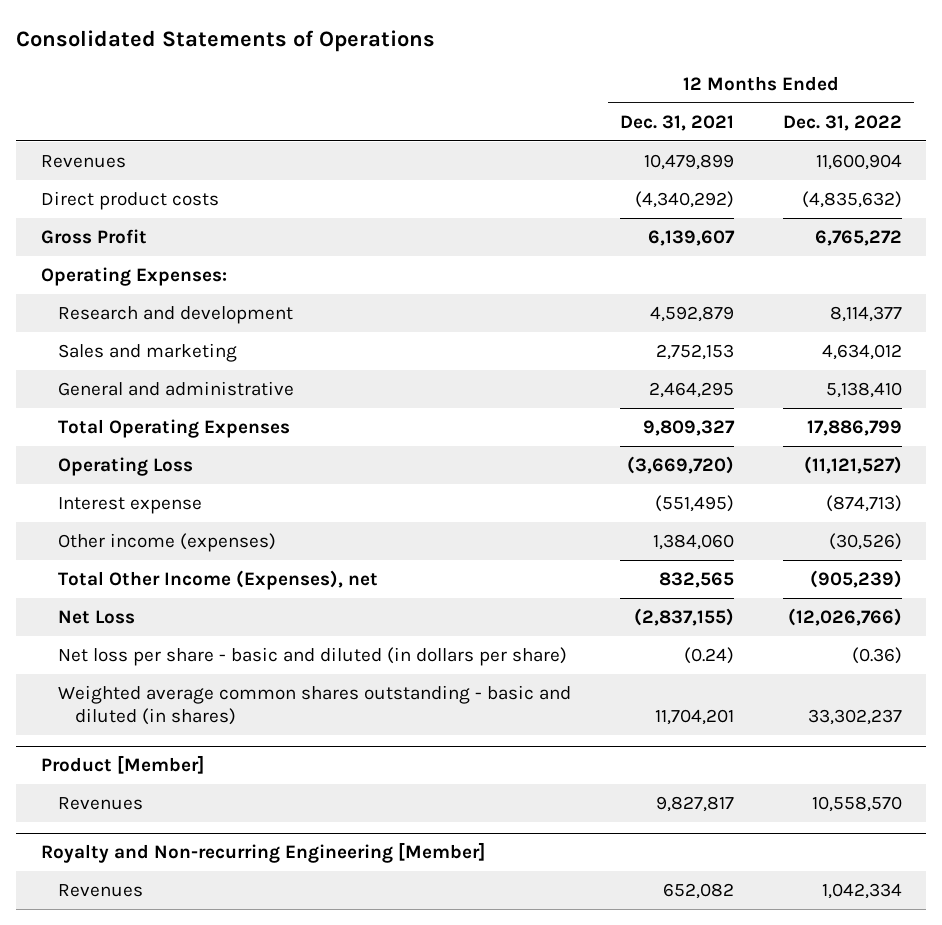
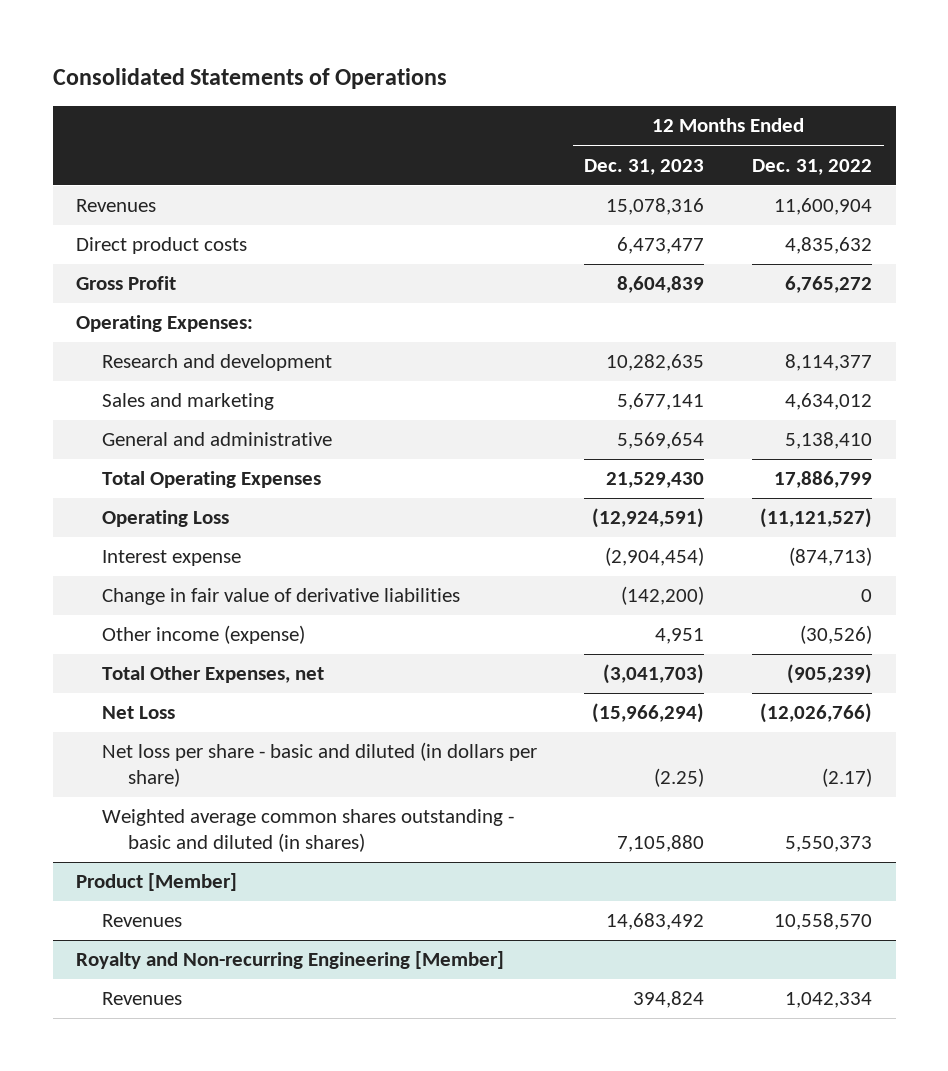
[619,114,734,131] Dec. 31, 2021 -> none
none -> [584,158,705,175] Dec. 31, 2023
[801,190,902,208] (4,835,632) -> [784,237,872,255] 4,835,632
none -> [101,588,460,606] Change in fair value of derivative liabilities
[57,532,276,552] Other income (expenses) -> [101,625,305,645] Other income (expense)
[57,569,378,590] Total Other Income (Expenses), net -> [101,666,324,684] Total Other Expenses, net
[851,646,902,664] (0.36) -> [821,768,872,788] (2.17)
[807,709,902,726] 33,302,237 -> [784,836,872,853] 5,550,373

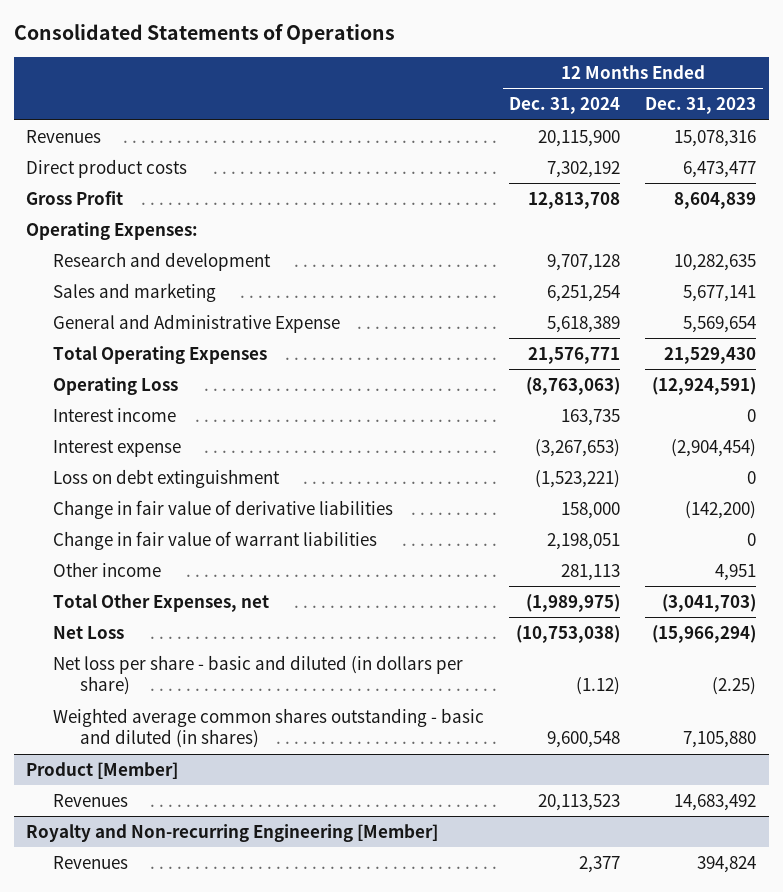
[751,158,872,175] Dec. 31, 2022 -> none
none -> [509,97,621,115] Dec. 31, 2024
[101,432,332,447] General and administrative -> [53,313,341,333] General and Administrative Expense
none -> [53,407,177,422] Interest income
none -> [53,468,281,488] Loss on debt extinguishment
none -> [53,530,378,550] Change in fair value of warrant liabilities
[101,625,305,645] Other income (expense) -> [53,561,162,577] Other income

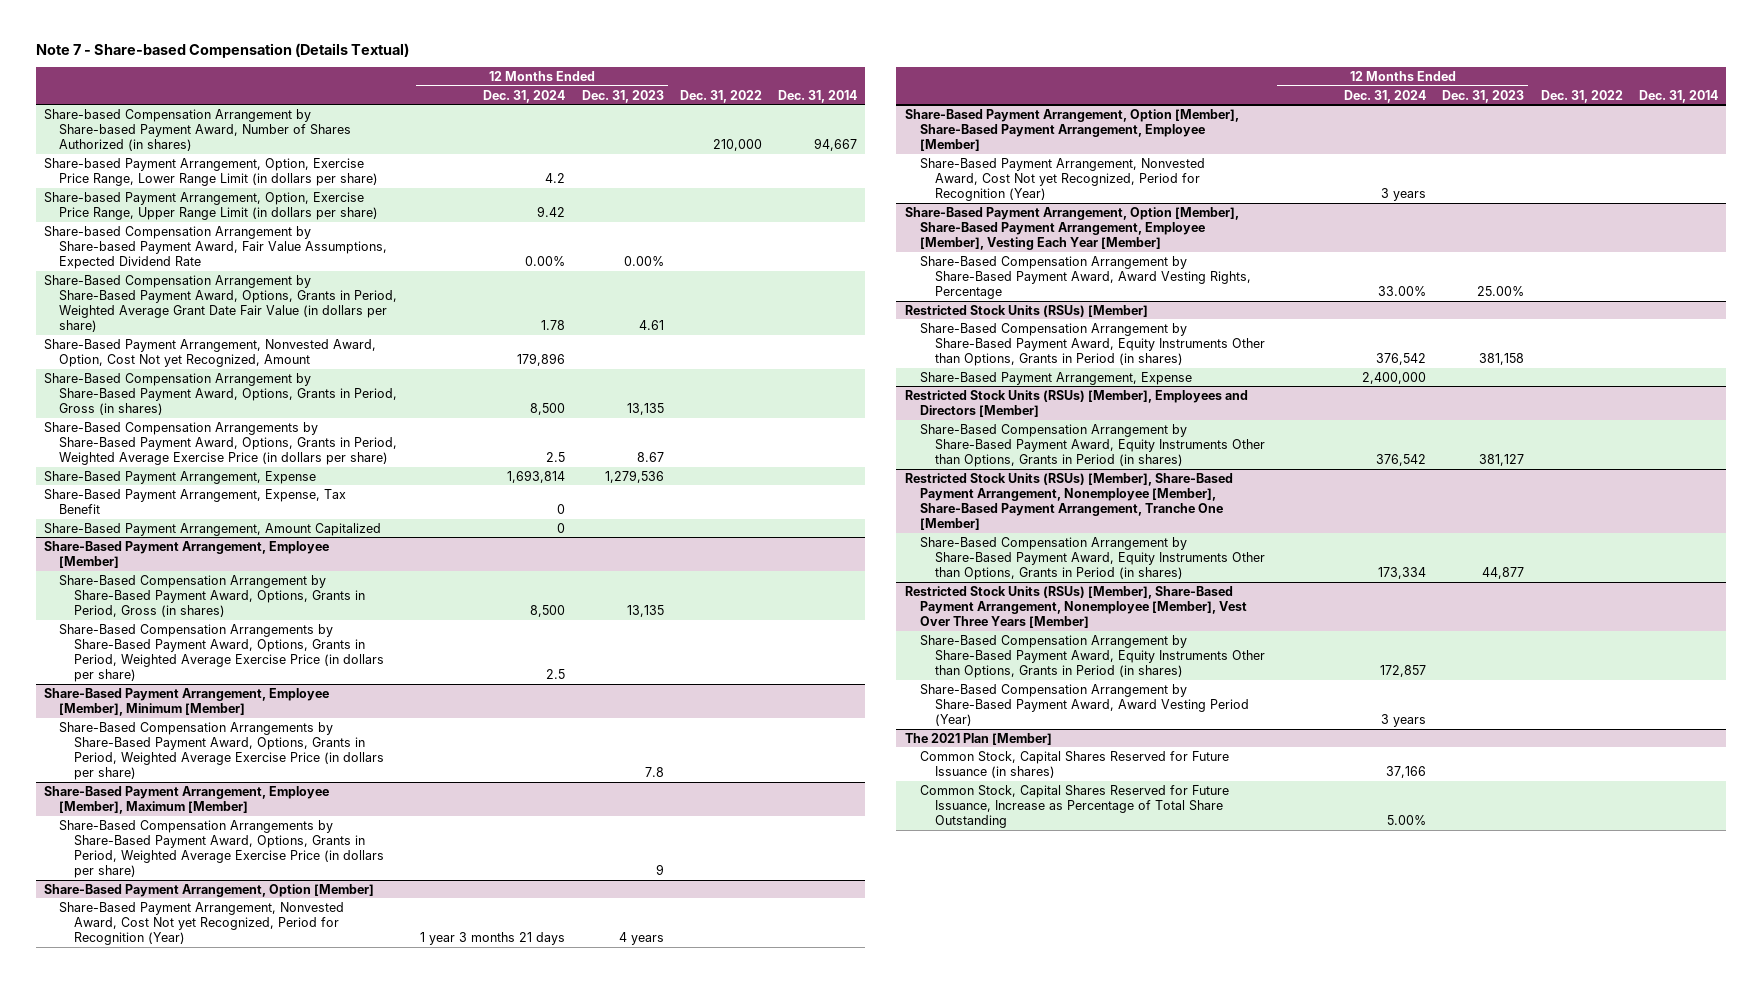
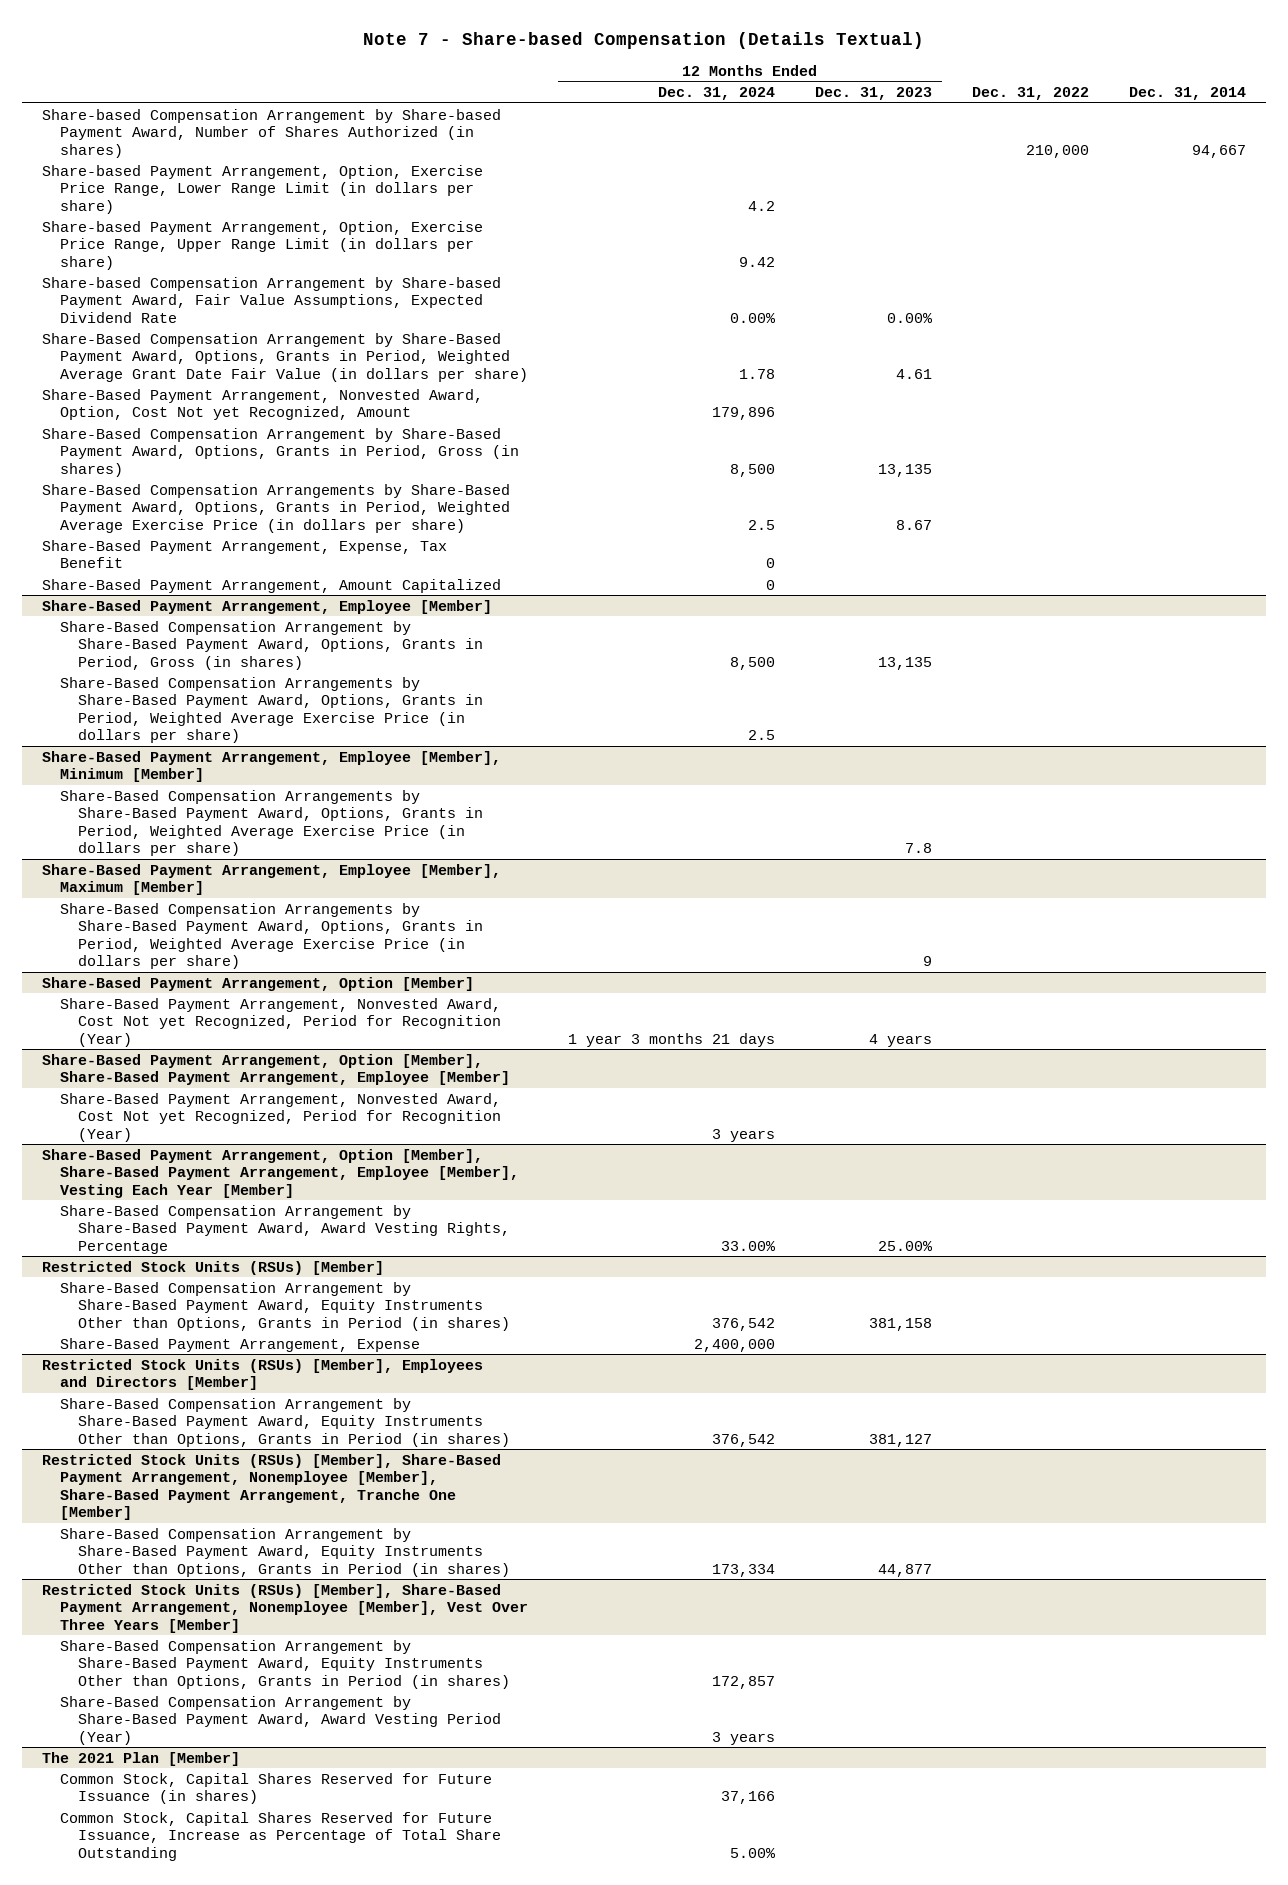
[43,470,316,484] Share-Based Payment Arrangement, Expense -> none

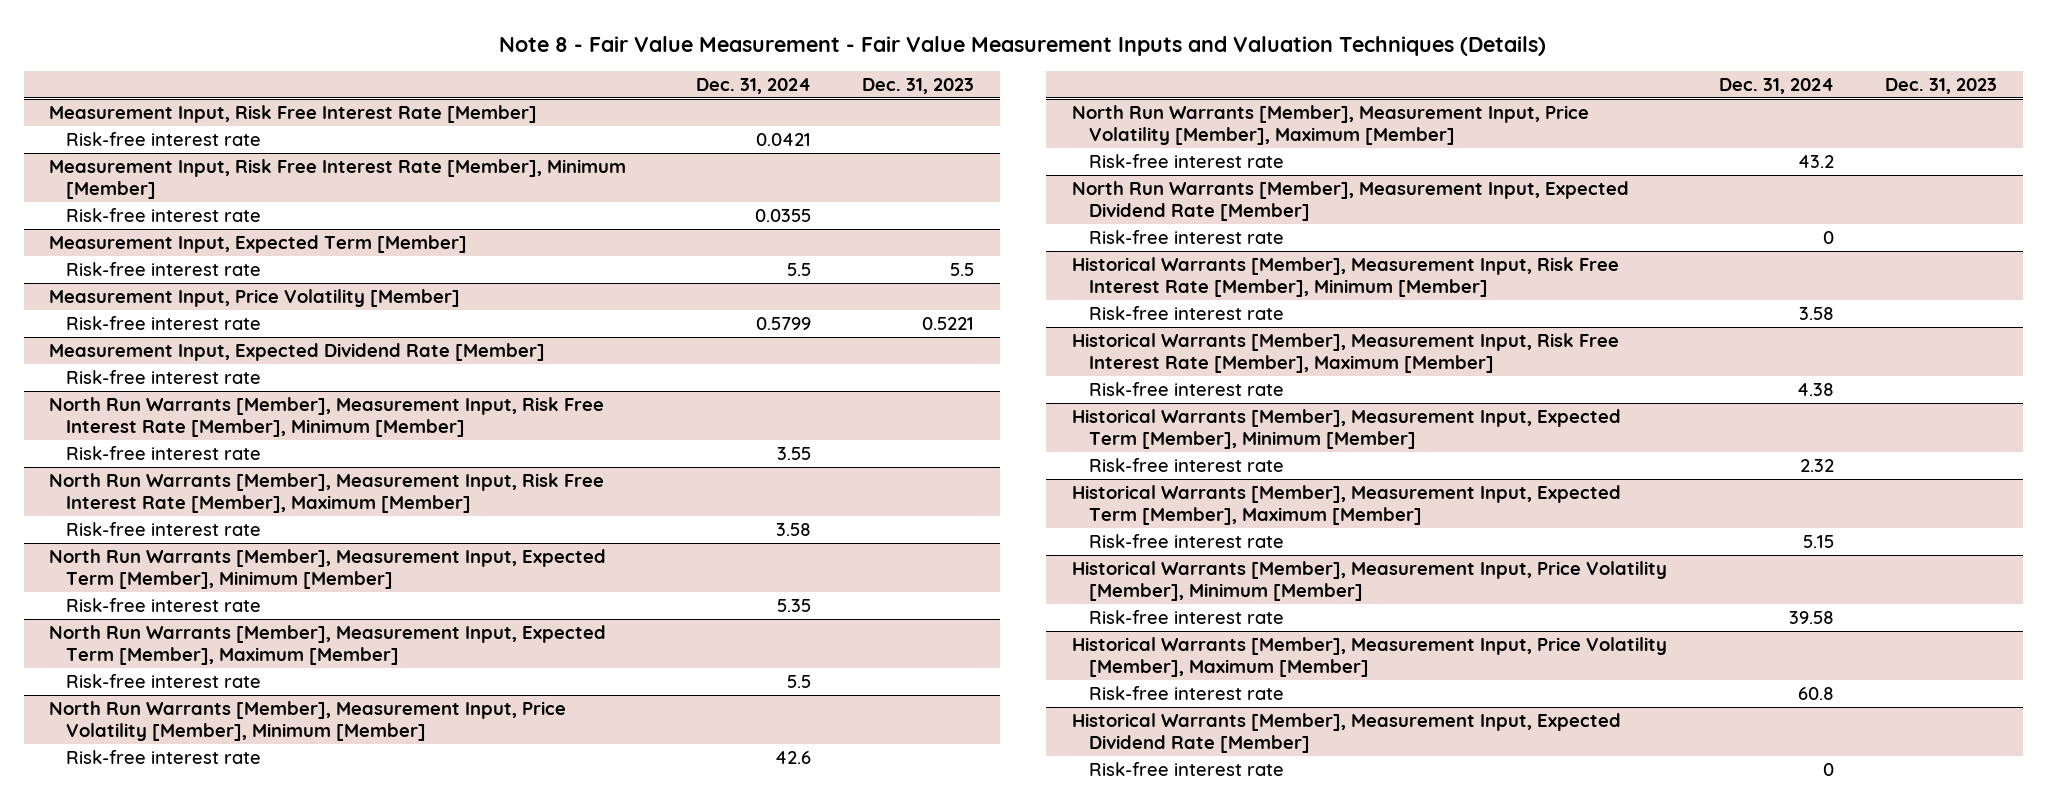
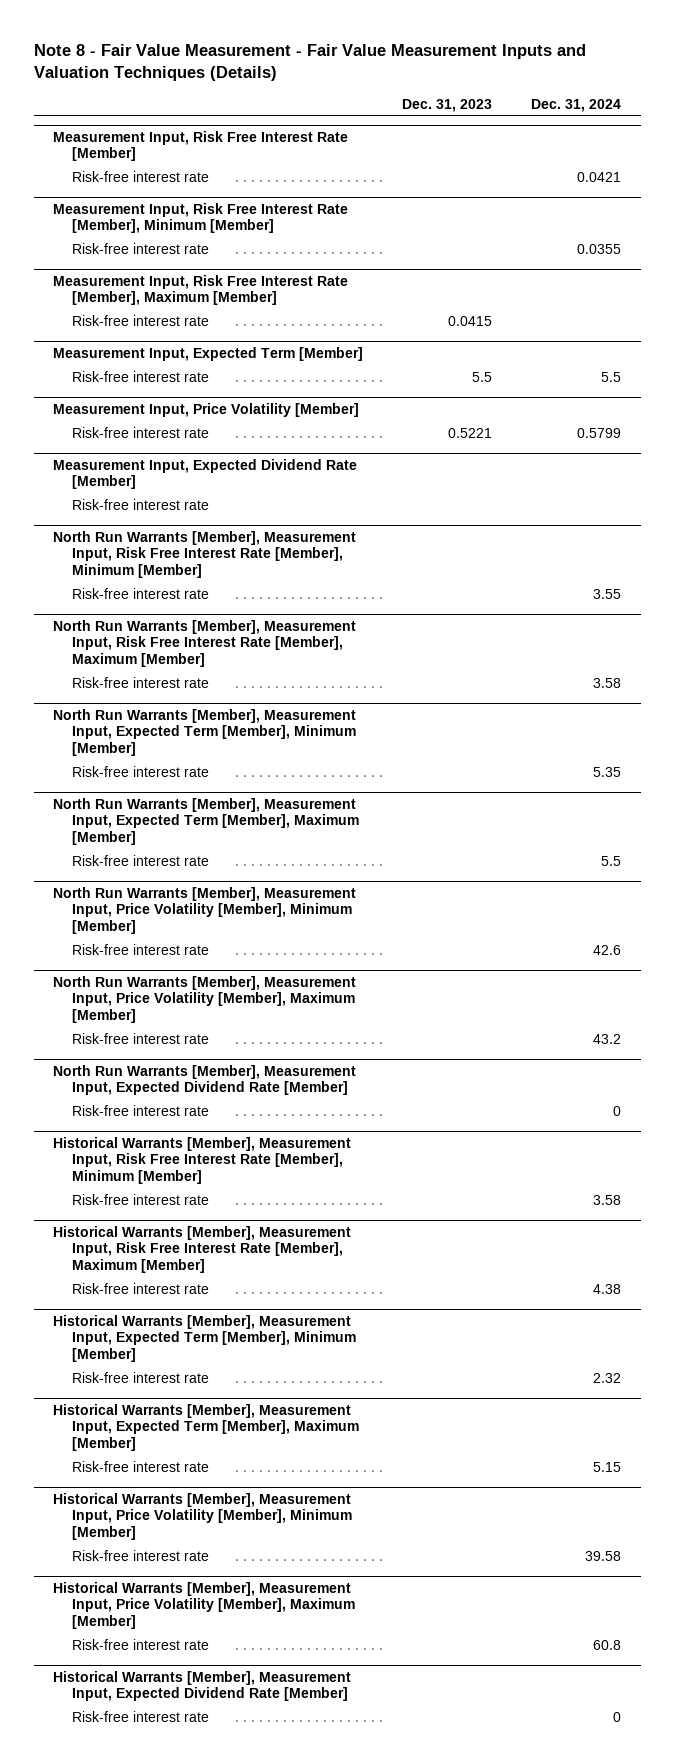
none -> [53,274,349,306] Measurement Input, Risk Free Interest Rate [Member], Maximum [Member]
none -> [71,314,209,326] Risk-free interest rate

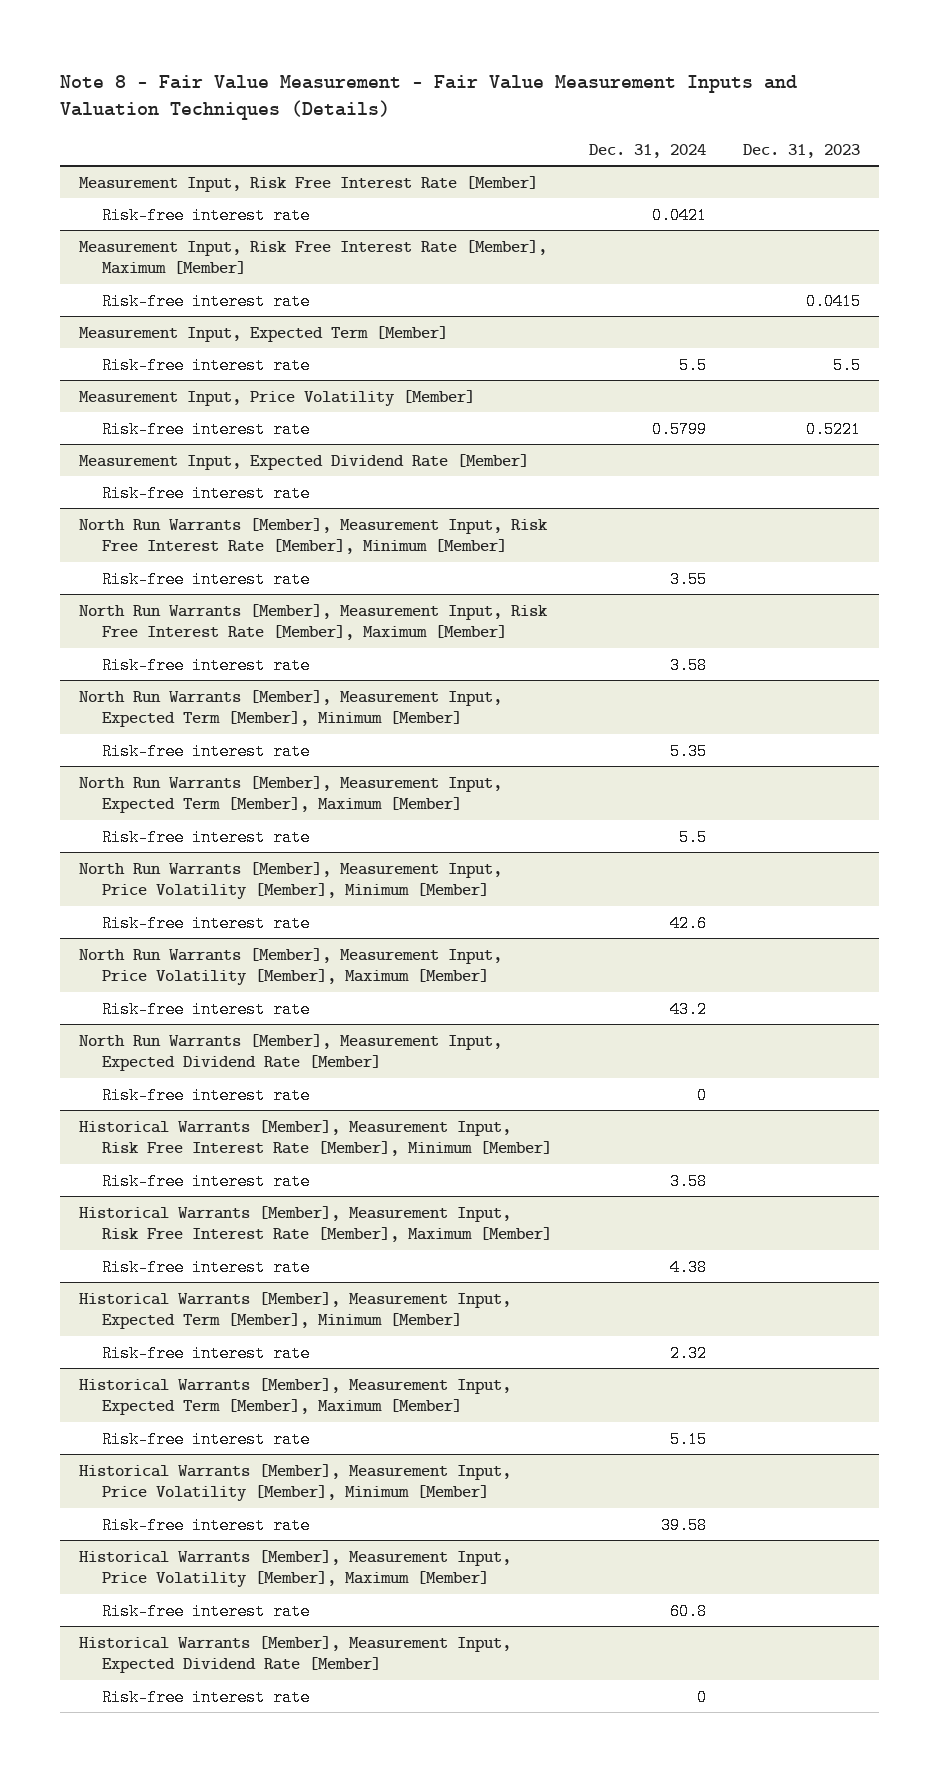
[53,202,349,234] Measurement Input, Risk Free Interest Rate [Member], Minimum [Member] -> none
[71,242,209,254] Risk-free interest rate -> none

